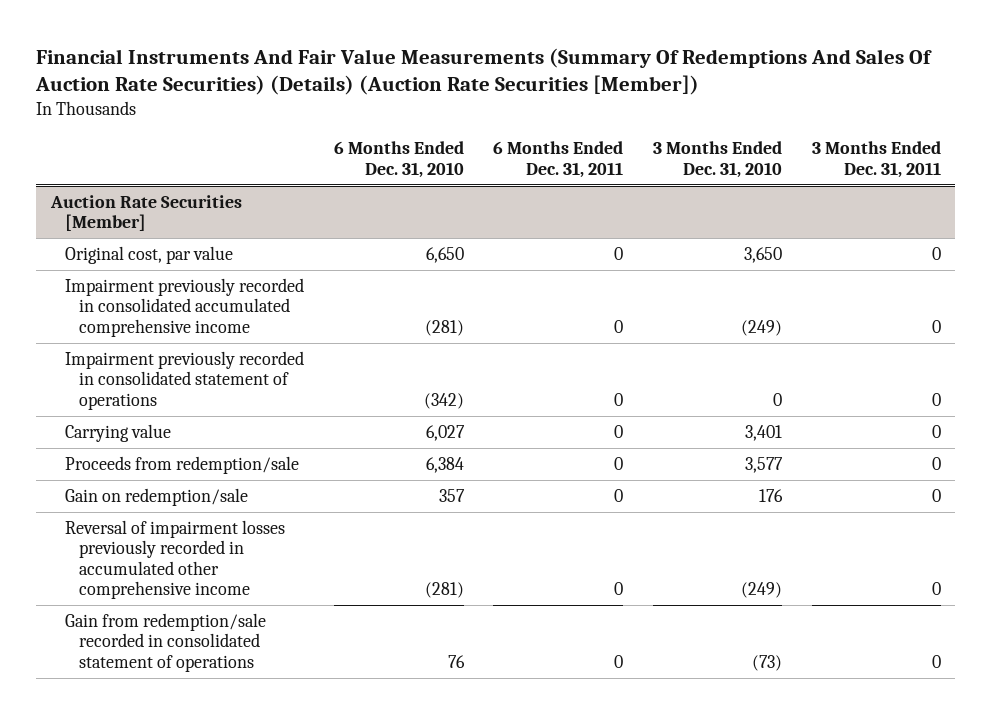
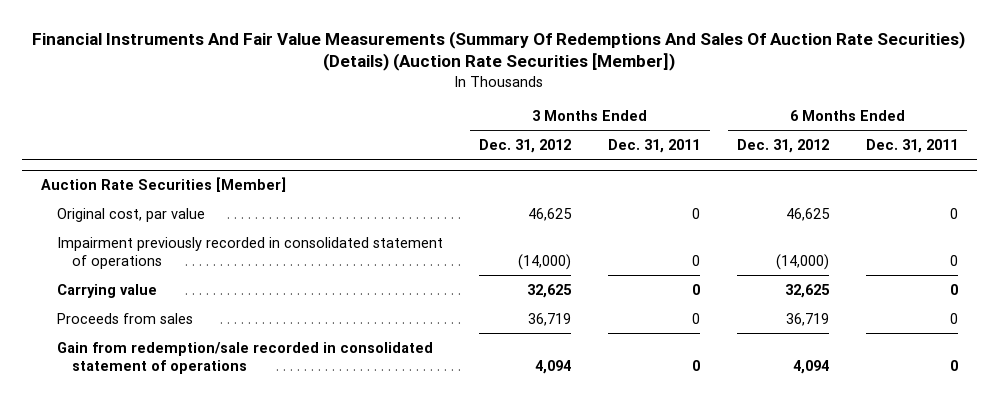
[333,141,464,178] 6 Months Ended Dec. 31, 2010 -> none
[652,141,782,178] 3 Months Ended Dec. 31, 2010 -> none
none -> [479,139,572,154] Dec. 31, 2012
none -> [737,139,830,154] Dec. 31, 2012
[65,278,305,337] Impairment previously recorded in consolidated accumulated comprehensive income -> none
[65,488,249,507] Gain on redemption/sale -> none
[65,520,286,600] Reversal of impairment losses previously recorded in accumulated other comprehensive income -> none
[65,456,300,475] Proceeds from redemption/sale -> [56,312,193,324] Proceeds from sales

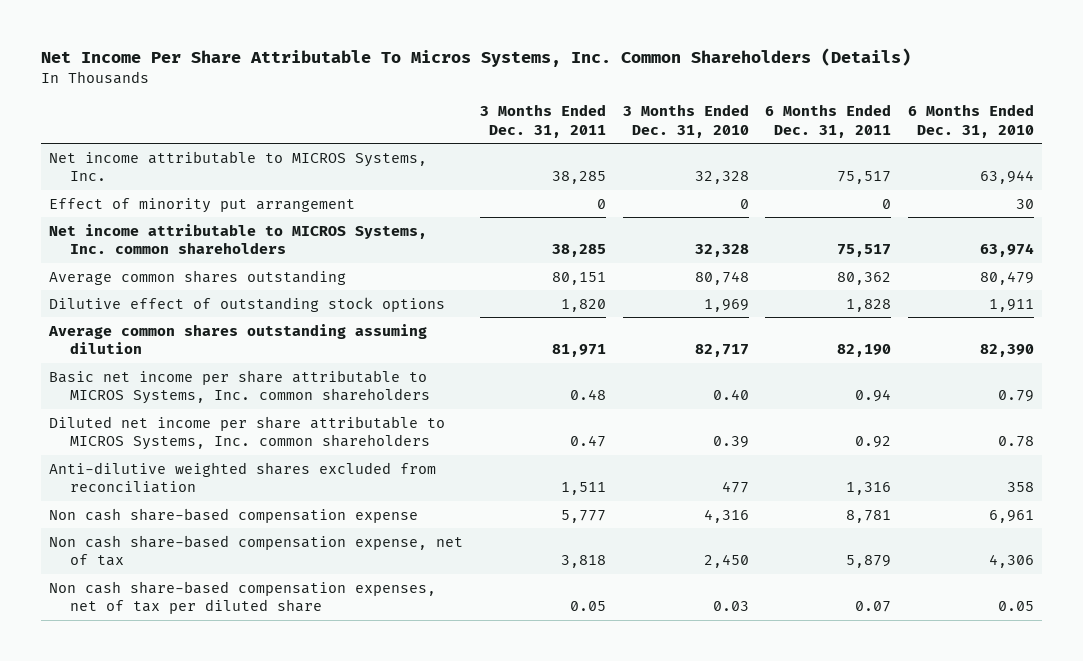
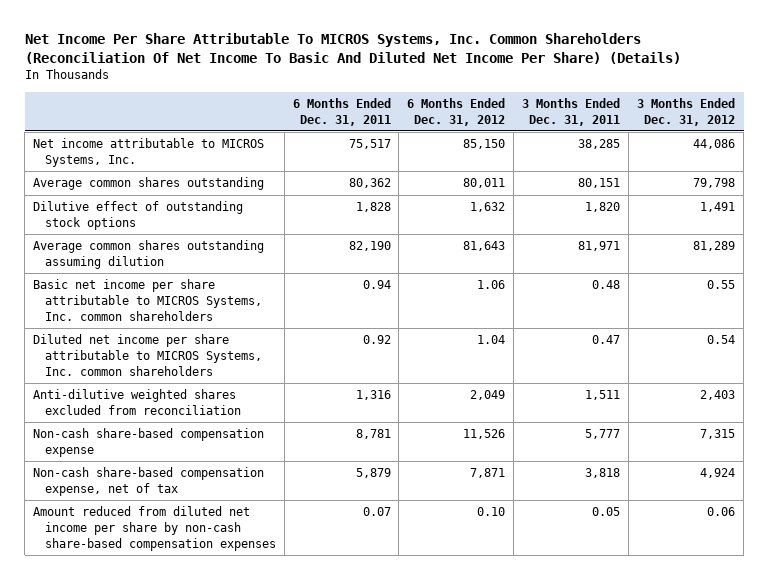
[40,48,911,68] Net Income Per Share Attributable To Micros Systems, Inc. Common Shareholders (Details) -> [24,32,681,64] Net Income Per Share Attributable To MICROS Systems, Inc. Common Shareholders (Reconciliation Of Net Income To Basic And Diluted Net Income Per Share) (Details)
[622,104,749,138] 3 Months Ended Dec. 31, 2010 -> none
[908,104,1035,138] 6 Months Ended Dec. 31, 2010 -> none
none -> [407,97,506,126] 6 Months Ended Dec. 31, 2012
none -> [637,97,736,126] 3 Months Ended Dec. 31, 2012
[49,197,356,213] Effect of minority put arrangement -> none
[49,223,428,255] Net income attributable to MICROS Systems, Inc. common shareholders -> none
[49,507,419,523] Non cash share-based compensation expense -> [33,428,265,458] Non-cash share-based compensation expense
[49,534,464,567] Non cash share-based compensation expense, net of tax -> [33,467,265,497] Non-cash share-based compensation expense, net of tax
[49,580,437,615] Non cash share-based compensation expenses, net of tax per diluted share -> [33,506,276,551] Amount reduced from diluted net income per share by non-cash share-based compensation expenses

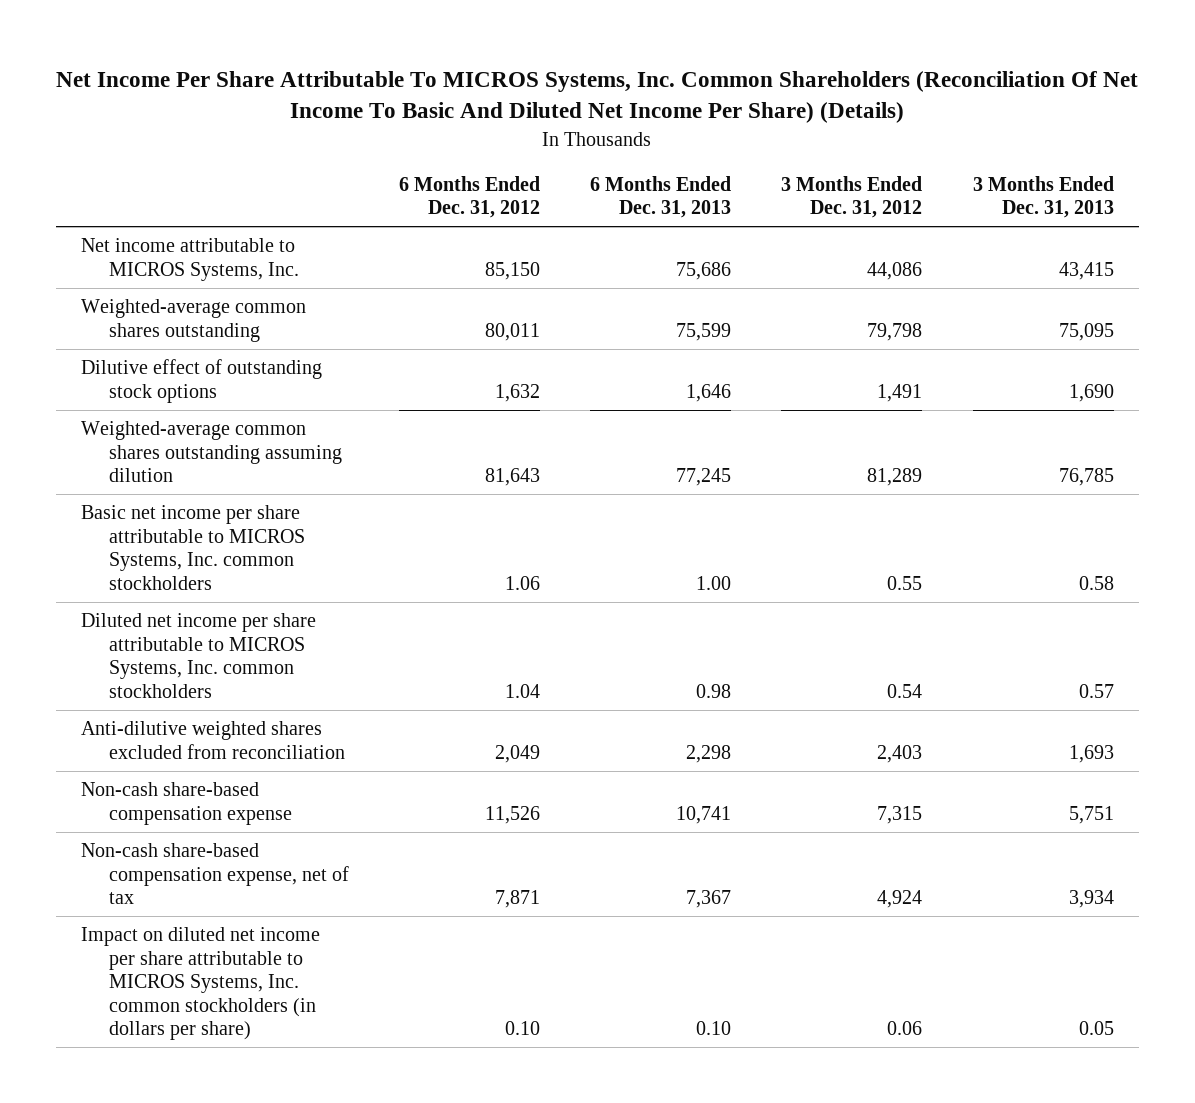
[292,97,391,126] 6 Months Ended Dec. 31, 2011 -> none
[522,97,621,126] 3 Months Ended Dec. 31, 2011 -> none
none -> [590,175,732,219] 6 Months Ended Dec. 31, 2013
none -> [972,175,1114,219] 3 Months Ended Dec. 31, 2013
[33,177,265,191] Average common shares outstanding -> [80,299,306,342] Weighted-average common shares outstanding
[33,240,265,270] Average common shares outstanding assuming dilution -> [80,421,342,483] Weighted-average common shares outstanding assuming dilution
[33,279,262,321] Basic net income per share attributable to MICROS Systems, Inc. common shareholders -> [80,505,305,590] Basic net income per share attributable to MICROS Systems, Inc. common stockholders
[33,334,262,376] Diluted net income per share attributable to MICROS Systems, Inc. common shareholders -> [80,613,316,698] Diluted net income per share attributable to MICROS Systems, Inc. common stockholders
[33,506,276,551] Amount reduced from diluted net income per share by non-cash share-based compensation expenses -> [80,927,320,1040] Impact on diluted net income per share attributable to MICROS Systems, Inc. common stockholders (in dollars per share)

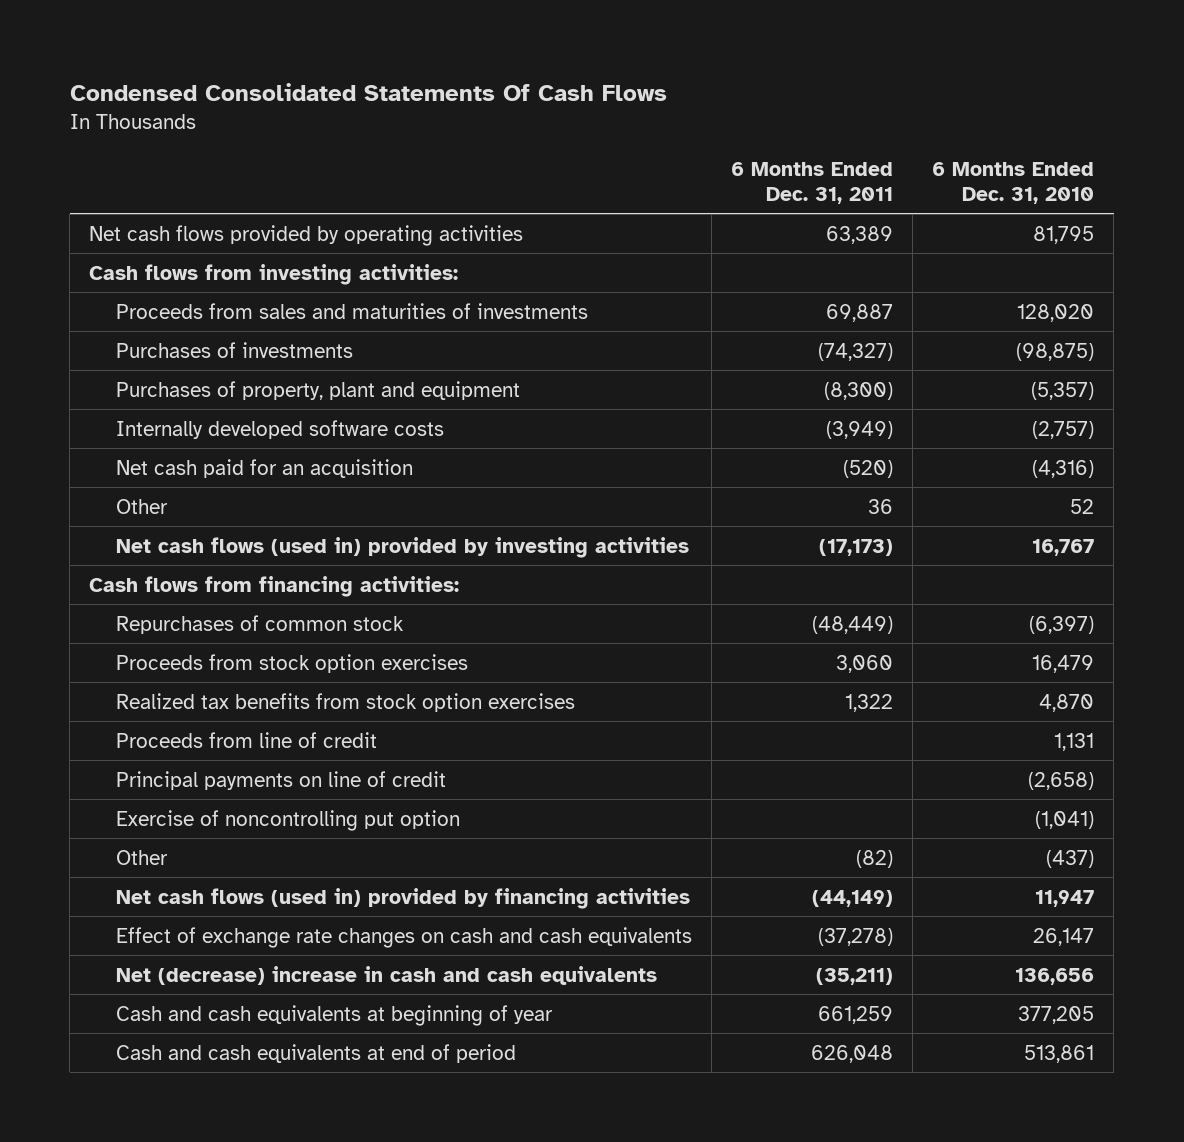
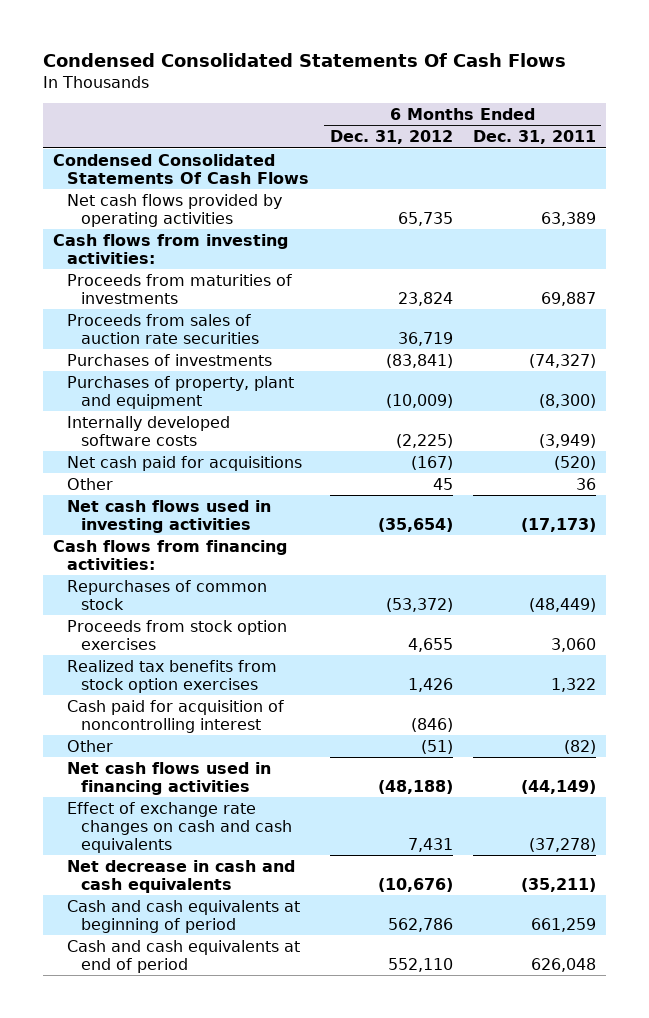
[932,161,1095,204] 6 Months Ended Dec. 31, 2010 -> none
none -> [329,130,453,145] Dec. 31, 2012
none -> [53,153,310,184] Condensed Consolidated Statements Of Cash Flows
[116,302,589,319] Proceeds from sales and maturities of investments -> [67,273,293,304] Proceeds from maturities of investments
none -> [67,313,260,344] Proceeds from sales of auction rate securities
[116,458,414,478] Net cash paid for an acquisition -> [67,455,303,471] Net cash paid for acquisitions
[116,536,690,558] Net cash flows (used in) provided by investing activities -> [67,499,272,533] Net cash flows used in investing activities
[116,731,378,748] Proceeds from line of credit -> none
[116,770,447,790] Principal payments on line of credit -> none
[116,809,461,831] Exercise of noncontrolling put option -> none
none -> [67,699,285,733] Cash paid for acquisition of noncontrolling interest
[116,887,691,909] Net cash flows (used in) provided by financing activities -> [67,761,272,795] Net cash flows used in financing activities
[116,965,658,985] Net (decrease) increase in cash and cash equivalents -> [67,859,296,893] Net decrease in cash and cash equivalents
[116,1004,554,1026] Cash and cash equivalents at beginning of year -> [67,899,301,933] Cash and cash equivalents at beginning of period

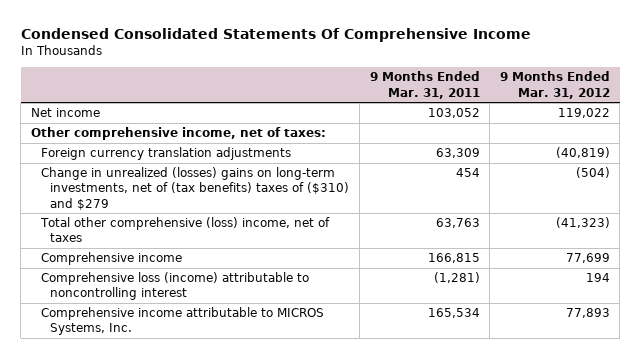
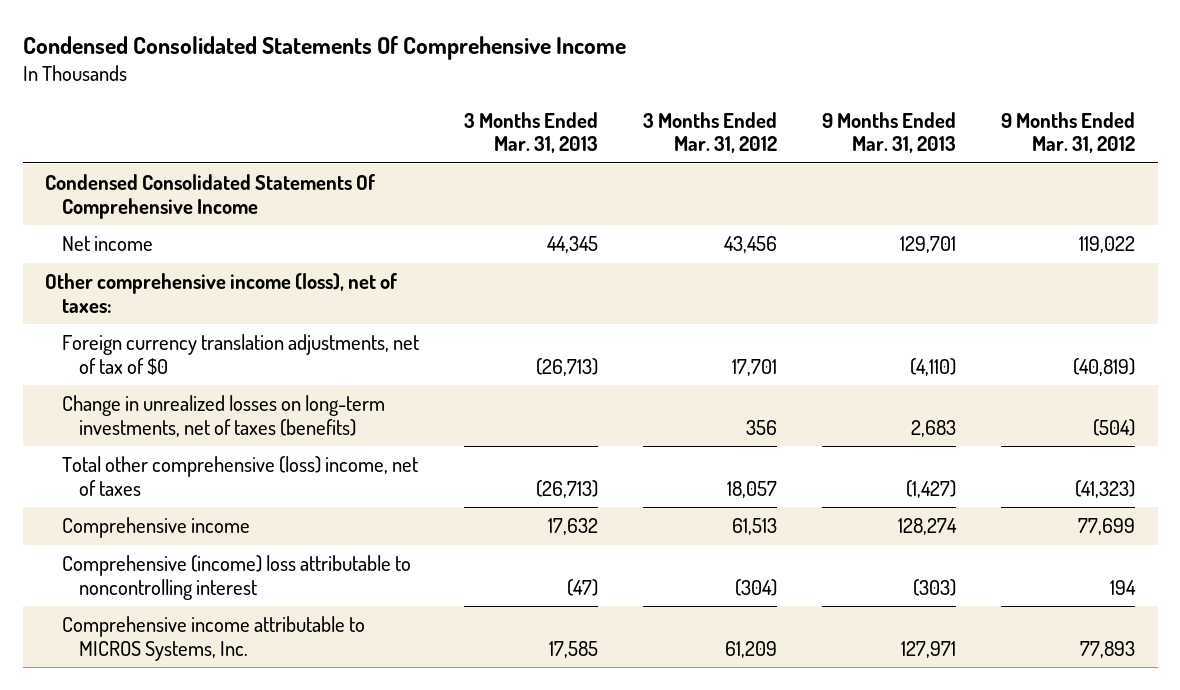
[369,71,480,99] 9 Months Ended Mar. 31, 2011 -> none
none -> [464,111,599,154] 3 Months Ended Mar. 31, 2013
none -> [643,111,778,154] 3 Months Ended Mar. 31, 2012
none -> [822,111,957,154] 9 Months Ended Mar. 31, 2013
none -> [45,174,376,219] Condensed Consolidated Statements Of Comprehensive Income
[30,127,326,141] Other comprehensive income, net of taxes: -> [45,273,398,313] Other comprehensive income (loss), net of taxes:
[40,147,291,161] Foreign currency translation adjustments -> [62,334,420,375] Foreign currency translation adjustments, net of tax of $0
[40,167,350,210] Change in unrealized (losses) gains on long-term investments, net of (tax benefits) taxes of ($310) and $279 -> [62,395,386,437] Change in unrealized losses on long-term investments, net of taxes (benefits)
[40,272,309,301] Comprehensive loss (income) attributable to noncontrolling interest -> [62,555,412,600] Comprehensive (income) loss attributable to noncontrolling interest

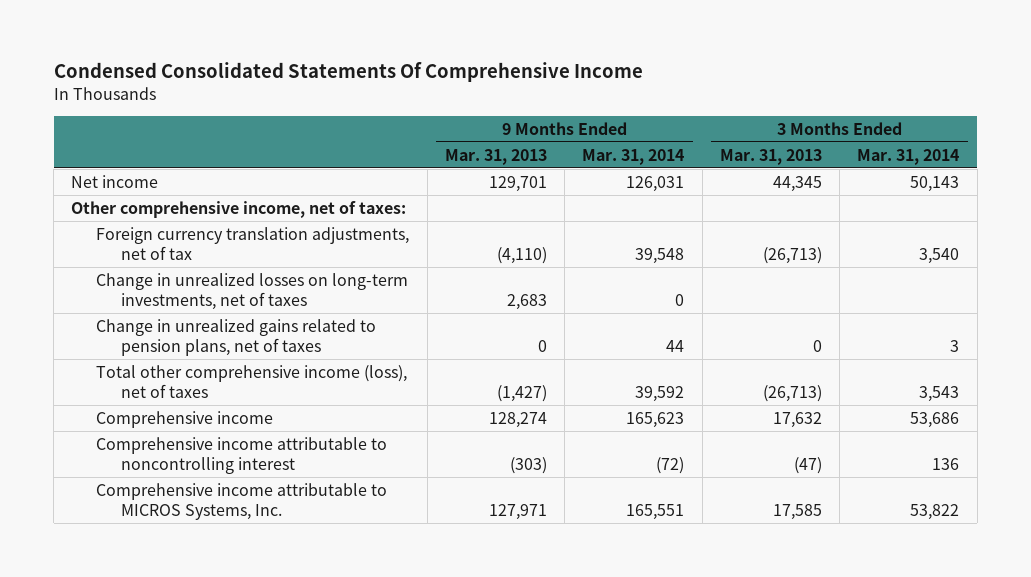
[643,111,778,154] 3 Months Ended Mar. 31, 2012 -> none
[1001,111,1136,154] 9 Months Ended Mar. 31, 2012 -> none
none -> [582,148,685,165] Mar. 31, 2014
none -> [857,148,960,165] Mar. 31, 2014
[45,174,376,219] Condensed Consolidated Statements Of Comprehensive Income -> none
[45,273,398,313] Other comprehensive income (loss), net of taxes: -> [71,200,407,218] Other comprehensive income, net of taxes:
[62,334,420,375] Foreign currency translation adjustments, net of tax of $0 -> [96,226,410,260] Foreign currency translation adjustments, net of tax
[62,395,386,437] Change in unrealized losses on long-term investments, net of taxes (benefits) -> [96,272,409,310] Change in unrealized losses on long-term investments, net of taxes
none -> [96,318,377,356] Change in unrealized gains related to pension plans, net of taxes
[62,456,419,496] Total other comprehensive (loss) income, net of taxes -> [96,364,408,398] Total other comprehensive income (loss), net of taxes
[62,555,412,600] Comprehensive (income) loss attributable to noncontrolling interest -> [96,436,388,474] Comprehensive income attributable to noncontrolling interest

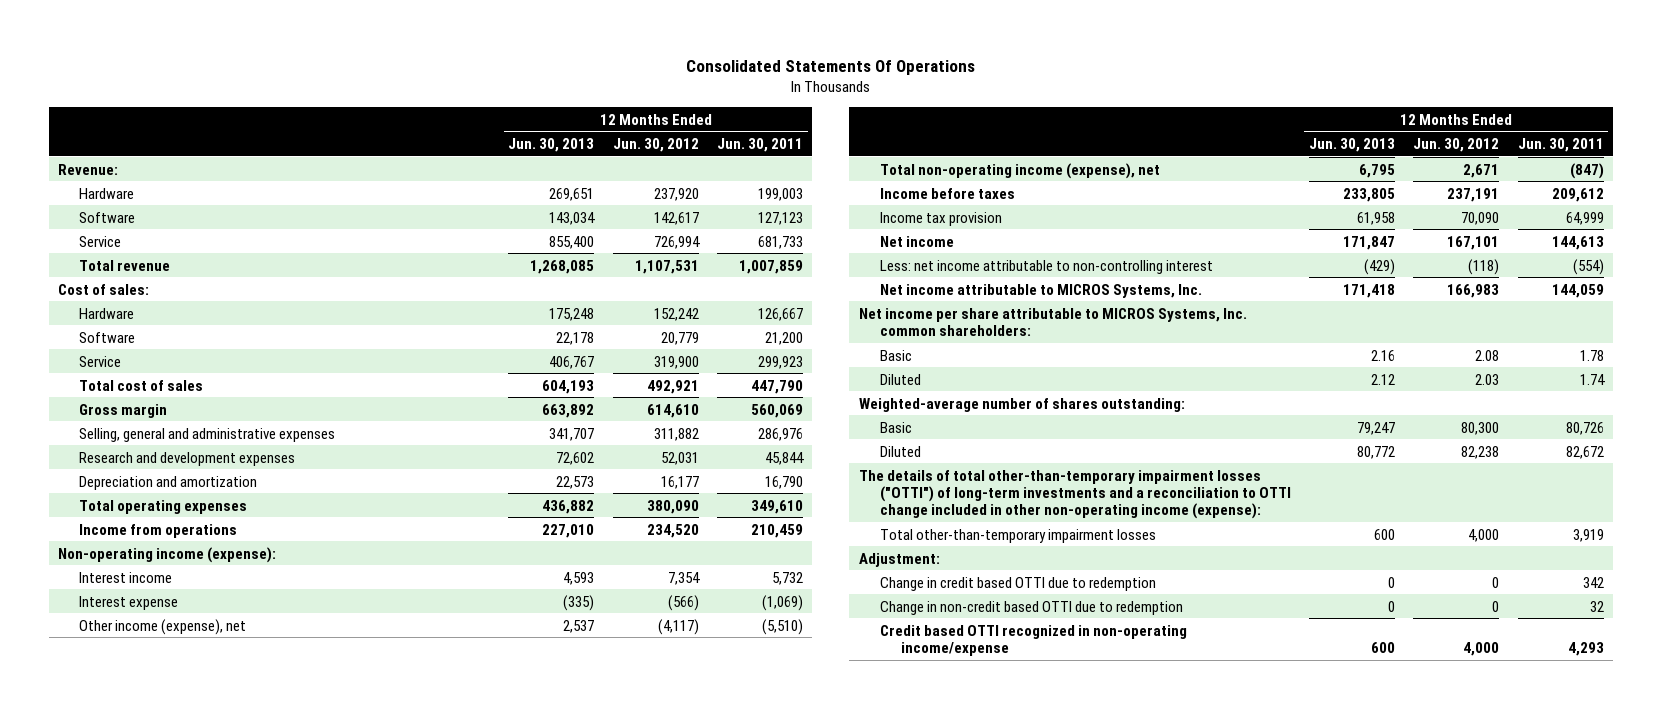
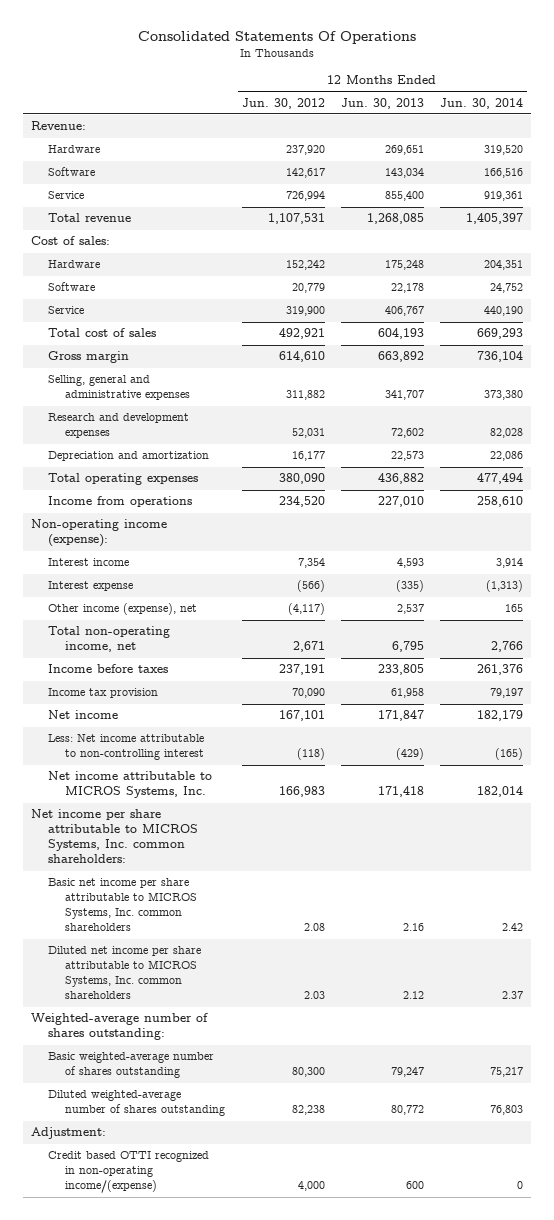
[716,137,803,152] Jun. 30, 2011 -> none
none -> [440,97,524,109] Jun. 30, 2014
[879,162,1160,179] Total non-operating income (expense), net -> [48,626,171,653] Total non-operating income, net
[879,259,1213,274] Less: net income attributable to non-controlling interest -> [48,734,205,761] Less: Net income attributable to non-controlling interest
[879,349,912,361] Basic -> [48,878,198,932] Basic net income per share attributable to MICROS Systems, Inc. common shareholders
[879,373,921,385] Diluted -> [48,946,202,1000] Diluted net income per share attributable to MICROS Systems, Inc. common shareholders
[858,469,1291,520] The details of total other-than-temporary impairment losses ("OTTI") of long-term investments and a reconciliation to OTTI change included in other non-operating income (expense): -> none
[879,528,1156,543] Total other-than-temporary impairment losses -> none
[879,421,912,433] Basic -> [48,1052,215,1079] Basic weighted-average number of shares outstanding
[879,445,921,457] Diluted -> [48,1090,226,1117] Diluted weighted-average number of shares outstanding
[879,576,1156,591] Change in credit based OTTI due to redemption -> none
[879,600,1183,615] Change in non-credit based OTTI due to redemption -> none
[879,624,1187,656] Credit based OTTI recognized in non-operating income/expense -> [48,1151,210,1194] Credit based OTTI recognized in non-operating income/(expense)

